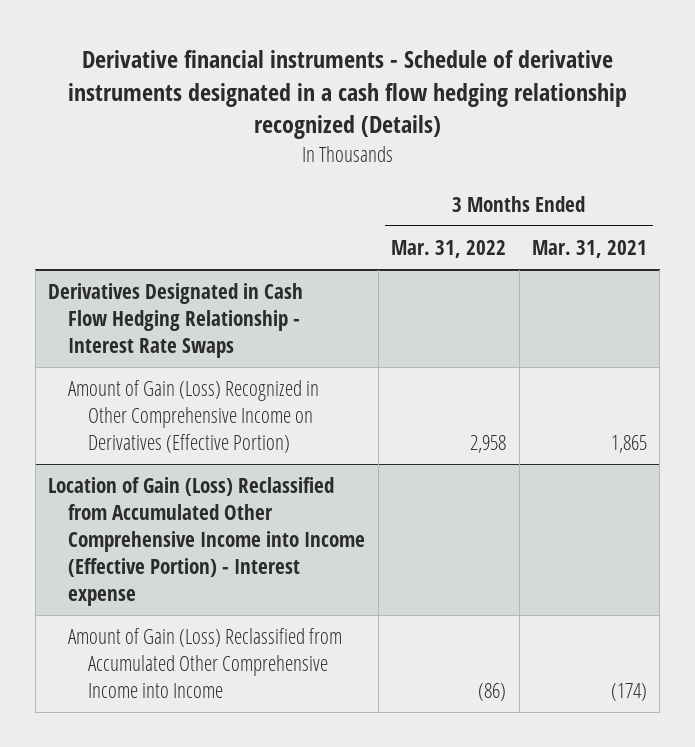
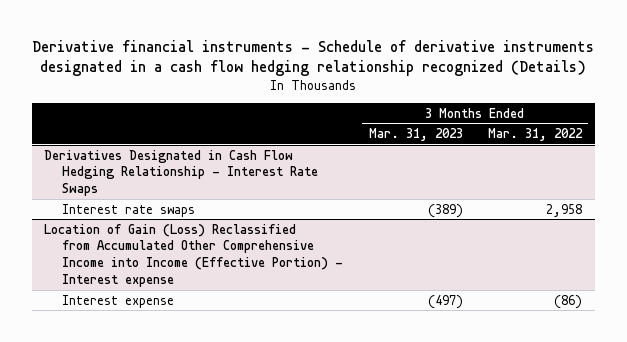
[531,240,647,259] Mar. 31, 2021 -> none
none -> [368,128,463,142] Mar. 31, 2023
[68,380,320,454] Amount of Gain (Loss) Recognized in Other Comprehensive Income on Derivatives (Effective Portion) -> [62,203,196,217] Interest rate swaps
[68,628,343,699] Amount of Gain (Loss) Reclassified from Accumulated Other Comprehensive Income into Income -> [62,294,175,308] Interest expense

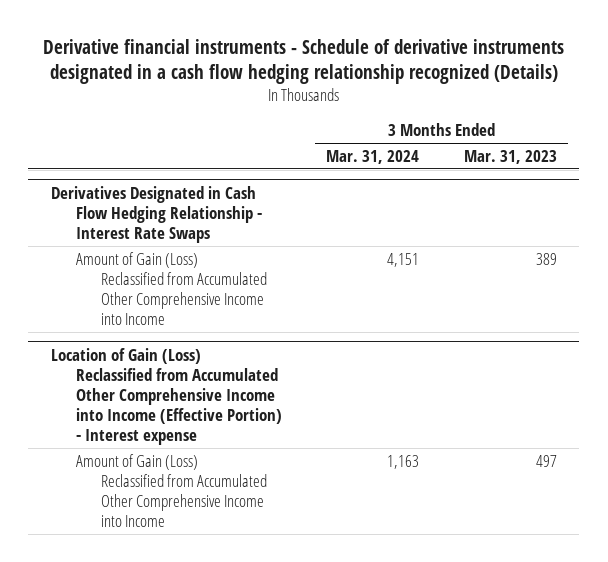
[488,128,584,142] Mar. 31, 2022 -> none
none -> [326,150,420,165] Mar. 31, 2024
[62,203,196,217] Interest rate swaps -> none
none -> [75,251,267,325] Amount of Gain (Loss) Reclassified from Accumulated Other Comprehensive Income into Income
[62,294,175,308] Interest expense -> none
none -> [75,453,267,527] Amount of Gain (Loss) Reclassified from Accumulated Other Comprehensive Income into Income

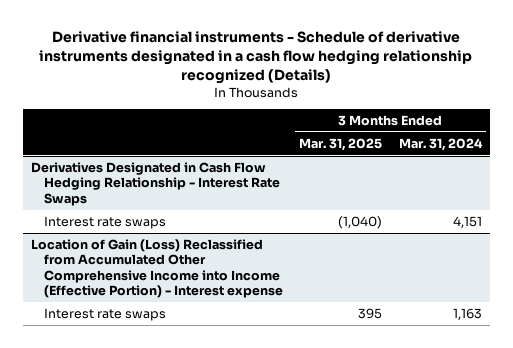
[464,150,558,165] Mar. 31, 2023 -> none
none -> [299,137,383,151] Mar. 31, 2025
[75,251,267,325] Amount of Gain (Loss) Reclassified from Accumulated Other Comprehensive Income into Income -> [44,215,167,229] Interest rate swaps
[75,453,267,527] Amount of Gain (Loss) Reclassified from Accumulated Other Comprehensive Income into Income -> [44,307,167,321] Interest rate swaps

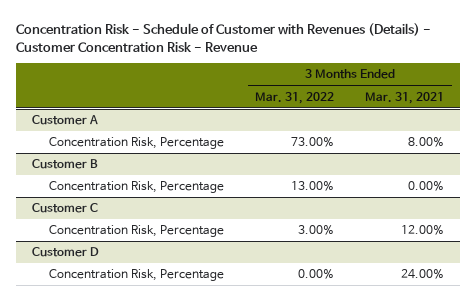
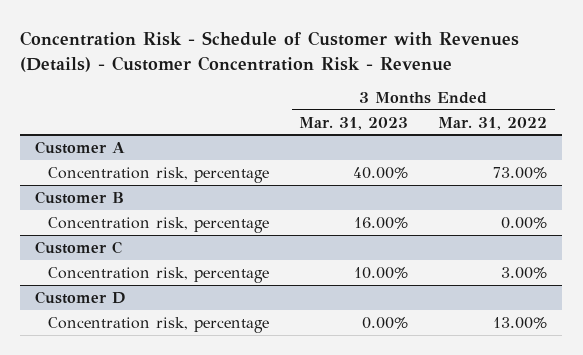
[365,91,445,104] Mar. 31, 2021 -> none
none -> [299,116,409,130] Mar. 31, 2023
[49,137,225,150] Concentration Risk, Percentage -> [48,166,270,183] Concentration risk, percentage
[49,181,225,194] Concentration Risk, Percentage -> [48,216,270,233] Concentration risk, percentage
[291,181,335,192] 13.00% -> [501,216,548,229] 0.00%
[49,225,225,238] Concentration Risk, Percentage -> [48,266,270,283] Concentration risk, percentage
[49,269,225,282] Concentration Risk, Percentage -> [48,316,270,333] Concentration risk, percentage
[298,269,335,280] 0.00% -> [493,316,548,329] 13.00%

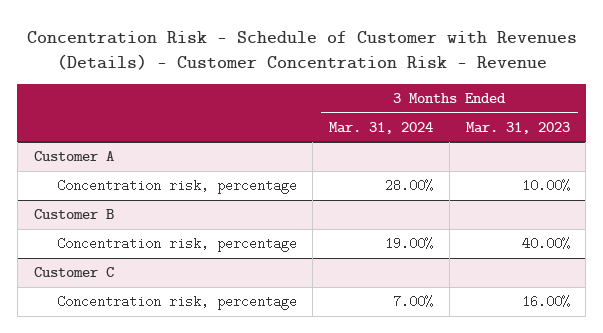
[438,116,548,130] Mar. 31, 2022 -> none
none -> [329,121,434,134] Mar. 31, 2024
[353,166,409,179] 40.00% -> [521,179,570,193] 10.00%
[354,216,409,229] 16.00% -> [521,237,570,251] 40.00%
[35,290,127,304] Customer D -> none
[48,316,270,333] Concentration risk, percentage -> none
[354,266,409,279] 10.00% -> [521,295,570,309] 16.00%

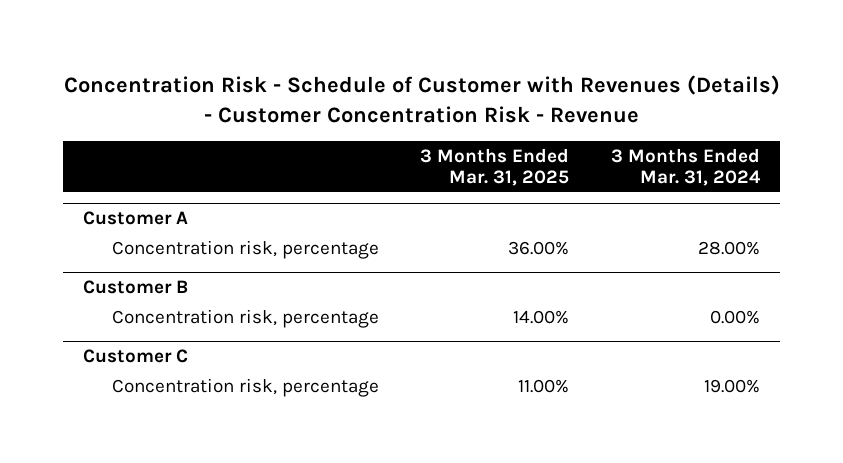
[465,121,570,134] Mar. 31, 2023 -> none
none -> [420,147,570,187] 3 Months Ended Mar. 31, 2025
[385,237,434,251] 19.00% -> [709,309,760,324] 0.00%
[393,295,434,309] 7.00% -> [703,378,760,393] 19.00%

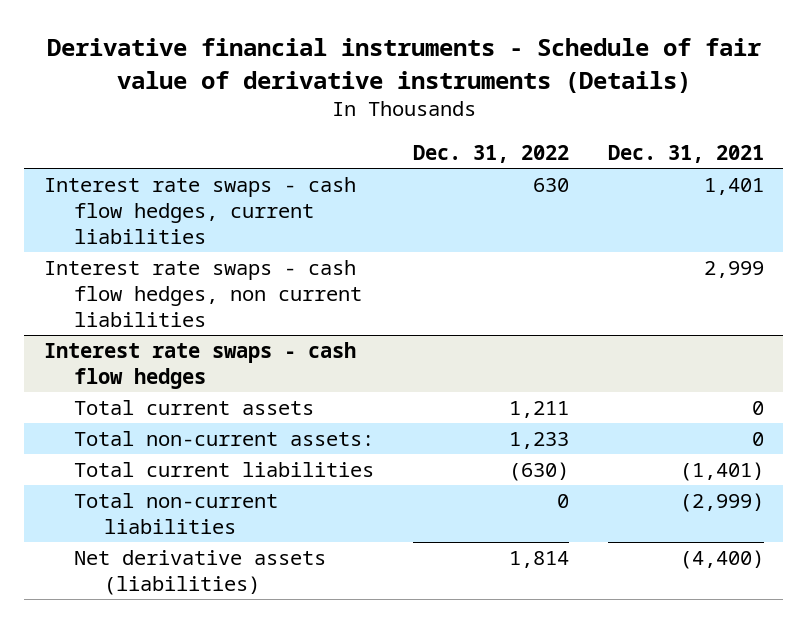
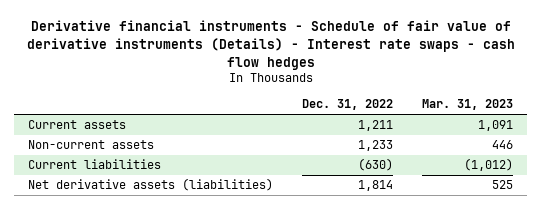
[46,38,761,93] Derivative financial instruments - Schedule of fair value of derivative instruments (Details) -> [26,20,515,70] Derivative financial instruments - Schedule of fair value of derivative instruments (Details) - Interest rate swaps - cash flow hedges
[607,145,764,164] Dec. 31, 2021 -> none
none -> [421,99,513,111] Mar. 31, 2023
[43,176,356,245] Interest rate swaps - cash flow hedges, current liabilities -> none
[43,259,362,328] Interest rate swaps - cash flow hedges, non current liabilities -> none
[43,341,356,389] Interest rate swaps - cash flow hedges -> none
[73,492,278,534] Total non-current liabilities -> none
[73,399,314,415] Total current assets -> [28,120,127,130] Current assets
[73,430,374,446] Total non-current assets: -> [28,140,155,150] Non-current assets
[73,461,374,477] Total current liabilities -> [28,159,162,170] Current liabilities

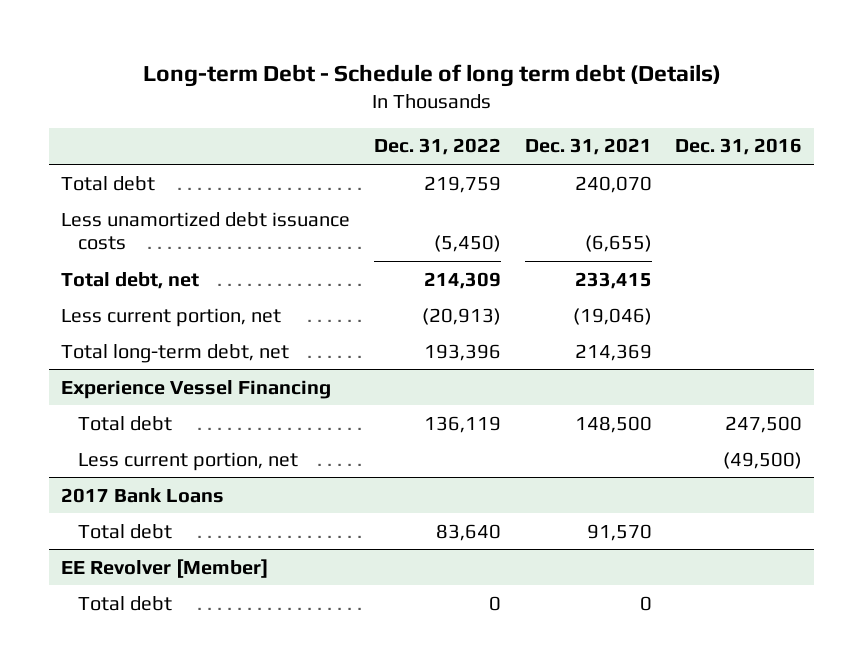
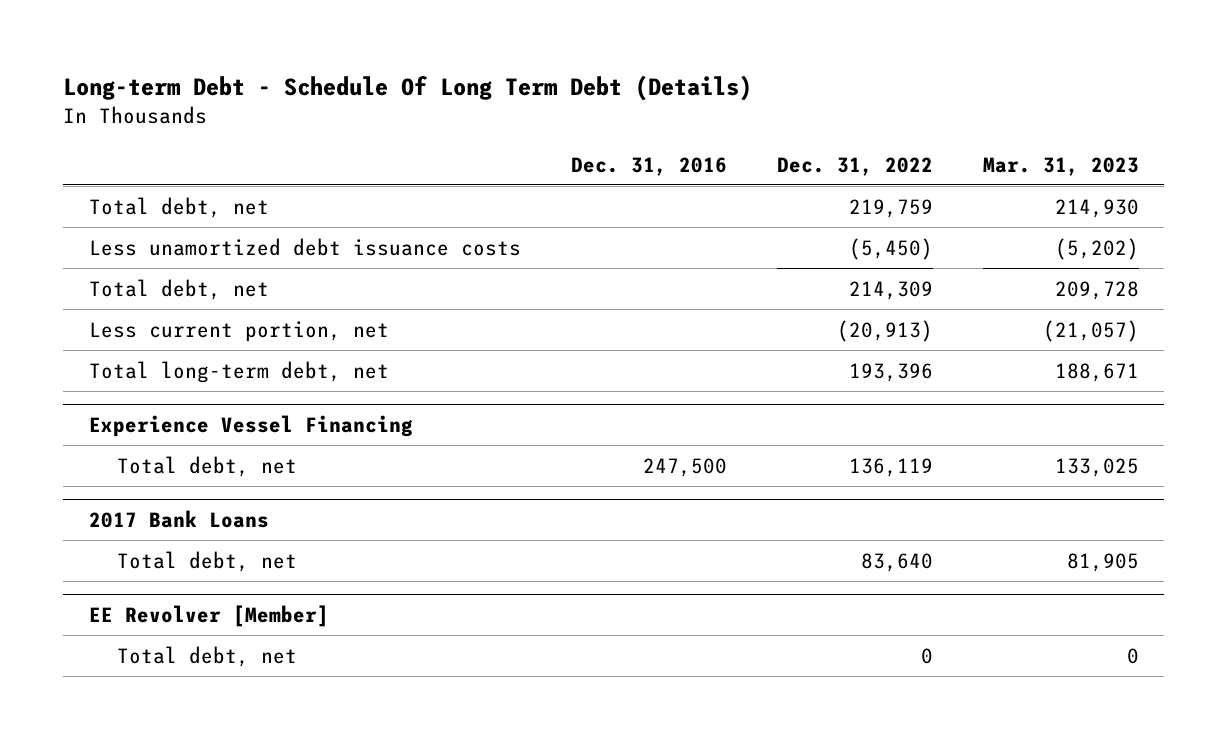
[142,63,721,87] Long-term Debt - Schedule of long term debt (Details) -> [63,75,753,102] Long-term Debt - Schedule Of Long Term Debt (Details)
[524,138,652,156] Dec. 31, 2021 -> none
none -> [983,156,1140,176] Mar. 31, 2023
[61,175,156,191] Total debt -> [88,196,269,218] Total debt, net
[77,451,298,471] Less current portion, net -> none
[77,415,172,431] Total debt -> [117,455,298,477] Total debt, net
[77,523,172,539] Total debt -> [117,550,298,572] Total debt, net
[77,595,172,611] Total debt -> [117,645,298,667] Total debt, net

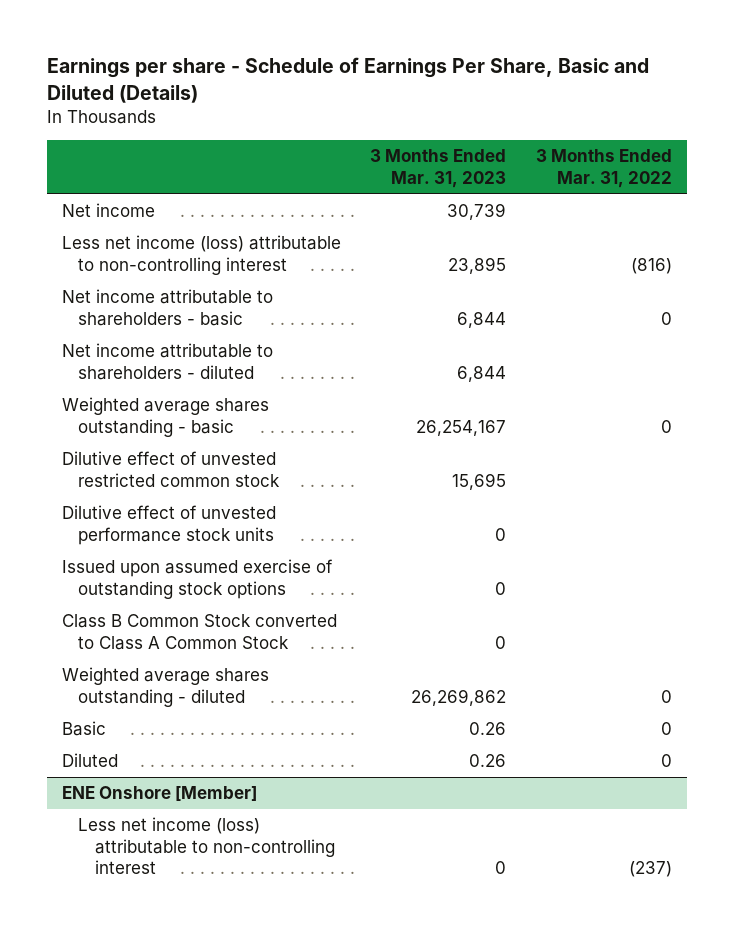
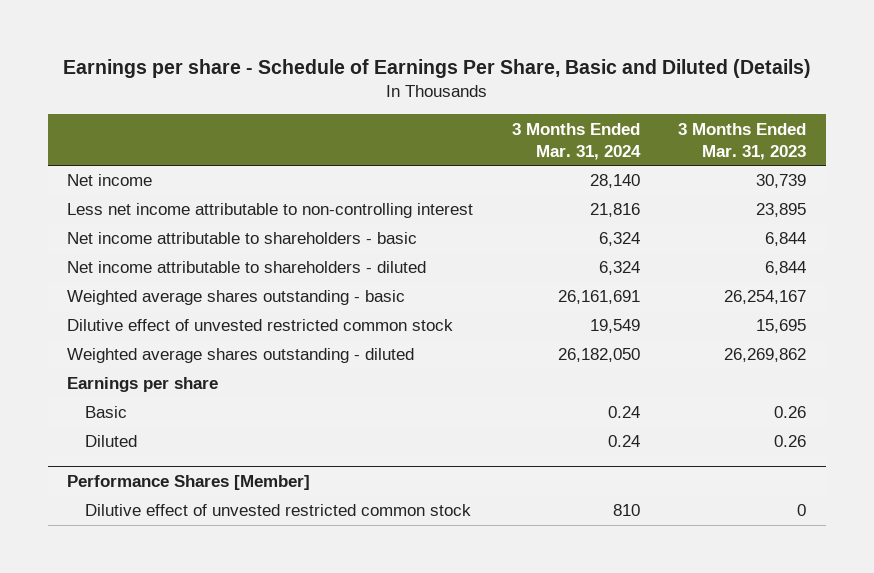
[535,149,672,188] 3 Months Ended Mar. 31, 2022 -> none
none -> [511,122,641,160] 3 Months Ended Mar. 31, 2024
[61,235,341,275] Less net income (loss) attributable to non-controlling interest -> [67,203,474,219] Less net income attributable to non-controlling interest
[61,505,276,545] Dilutive effect of unvested performance stock units -> none
[61,559,333,599] Issued upon assumed exercise of outstanding stock options -> none
[61,614,337,650] Class B Common Stock converted to Class A Common Stock -> none
none -> [67,377,219,393] Earnings per share
[61,786,257,802] ENE Onshore [Member] -> none
[78,817,336,875] Less net income (loss) attributable to non-controlling interest -> none
none -> [67,475,311,491] Performance Shares [Member]
none -> [84,504,471,517] Dilutive effect of unvested restricted common stock

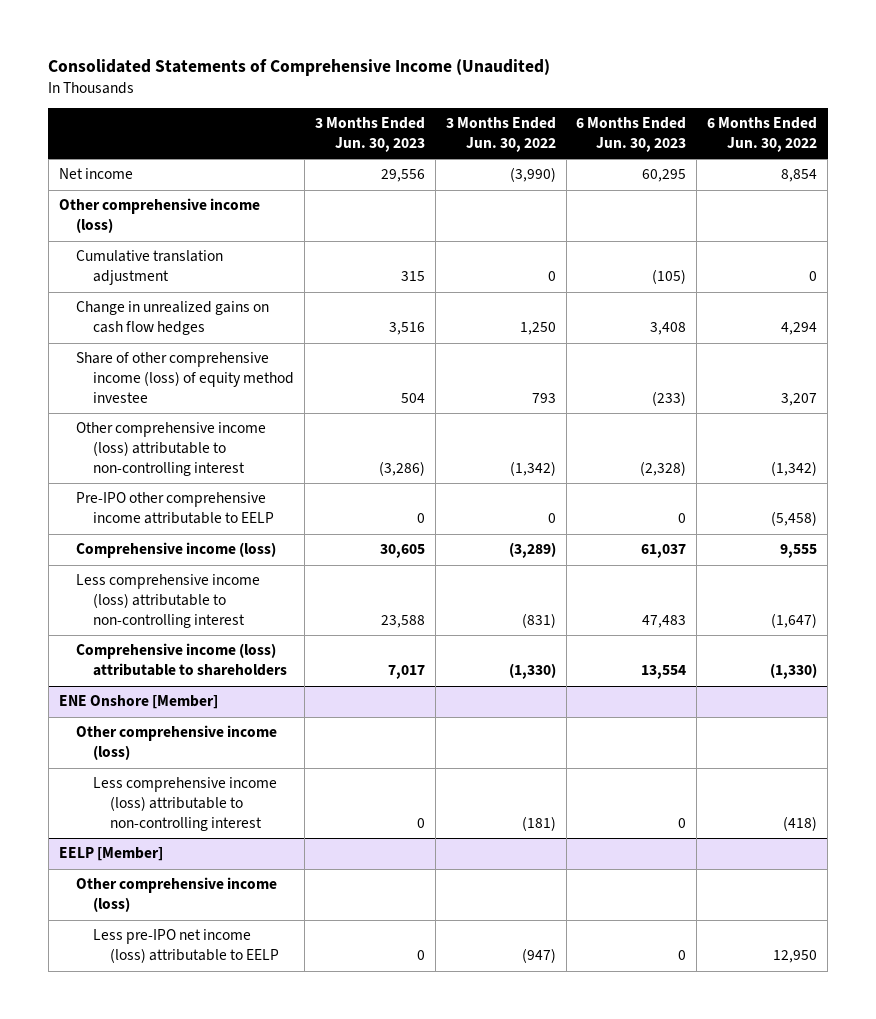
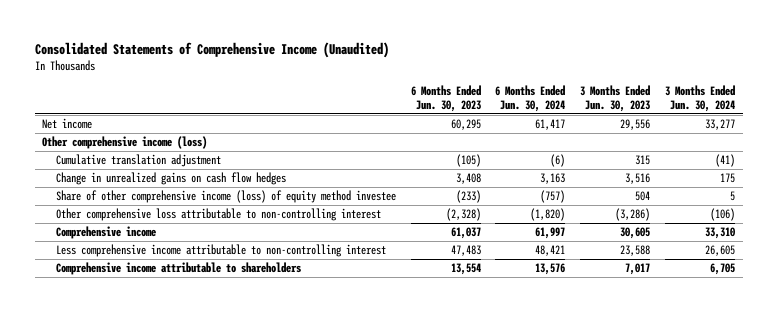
[445,117,556,153] 3 Months Ended Jun. 30, 2022 -> none
[707,117,818,153] 6 Months Ended Jun. 30, 2022 -> none
none -> [495,84,566,113] 6 Months Ended Jun. 30, 2024
none -> [665,84,736,113] 3 Months Ended Jun. 30, 2024
[75,492,274,525] Pre-IPO other comprehensive income attributable to EELP -> none
[58,695,218,710] ENE Onshore [Member] -> none
[75,725,277,761] Other comprehensive income (loss) -> none
[92,777,277,831] Less comprehensive income (loss) attributable to non-controlling interest -> none
[58,847,163,862] EELP [Member] -> none
[75,877,277,913] Other comprehensive income (loss) -> none
[92,929,280,964] Less pre-IPO net income (loss) attributable to EELP -> none
[75,422,266,476] Other comprehensive income (loss) attributable to non-controlling interest -> [55,208,381,222] Other comprehensive loss attributable to non-controlling interest
[75,542,276,559] Comprehensive income (loss) -> [55,226,156,240] Comprehensive income
[75,574,260,628] Less comprehensive income (loss) attributable to non-controlling interest -> [55,244,386,258] Less comprehensive income attributable to non-controlling interest
[75,643,287,677] Comprehensive income (loss) attributable to shareholders -> [55,262,301,276] Comprehensive income attributable to shareholders

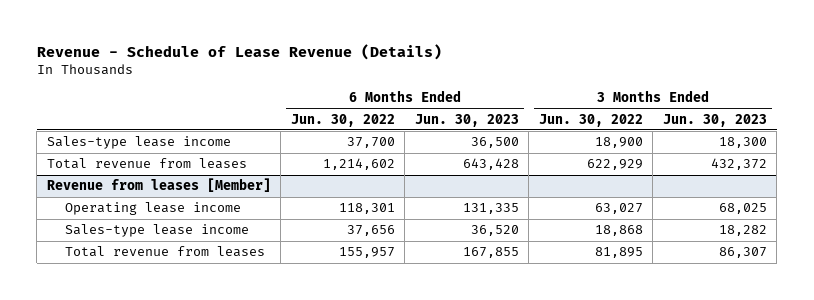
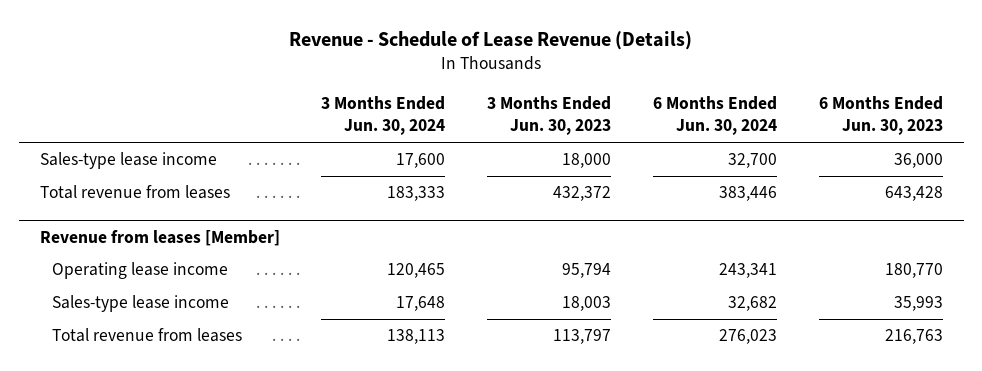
[290,113,395,127] Jun. 30, 2022 -> none
[538,113,643,127] Jun. 30, 2022 -> none
none -> [321,95,446,136] 3 Months Ended Jun. 30, 2024
none -> [652,95,777,136] 6 Months Ended Jun. 30, 2024
[470,137,519,149] 36,500 -> [893,153,943,169] 36,000
[718,137,767,149] 18,300 -> [562,153,612,169] 18,000
[462,203,519,215] 131,335 -> [884,263,943,279] 180,770
[718,203,767,215] 68,025 -> [562,263,612,279] 95,794
[470,225,519,237] 36,520 -> [893,296,943,312] 35,993
[718,225,767,237] 18,282 -> [562,296,612,312] 18,003
[462,247,519,259] 167,855 -> [884,329,943,345] 216,763
[718,247,767,259] 86,307 -> [553,329,612,345] 113,797

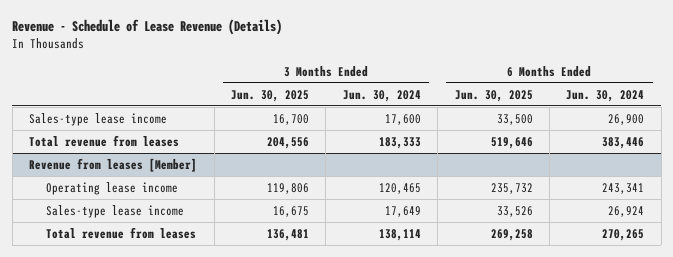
[487,95,612,136] 3 Months Ended Jun. 30, 2023 -> none
[818,95,943,136] 6 Months Ended Jun. 30, 2023 -> none
none -> [230,89,309,102] Jun. 30, 2025
none -> [454,89,533,102] Jun. 30, 2025
[727,153,777,169] 32,700 -> [608,113,645,125] 26,900
[396,296,446,312] 17,648 -> [384,205,421,217] 17,649
[727,296,777,312] 32,682 -> [608,205,645,217] 26,924
[387,329,446,345] 138,113 -> [378,228,421,241] 138,114
[718,329,777,345] 276,023 -> [602,228,645,241] 270,265

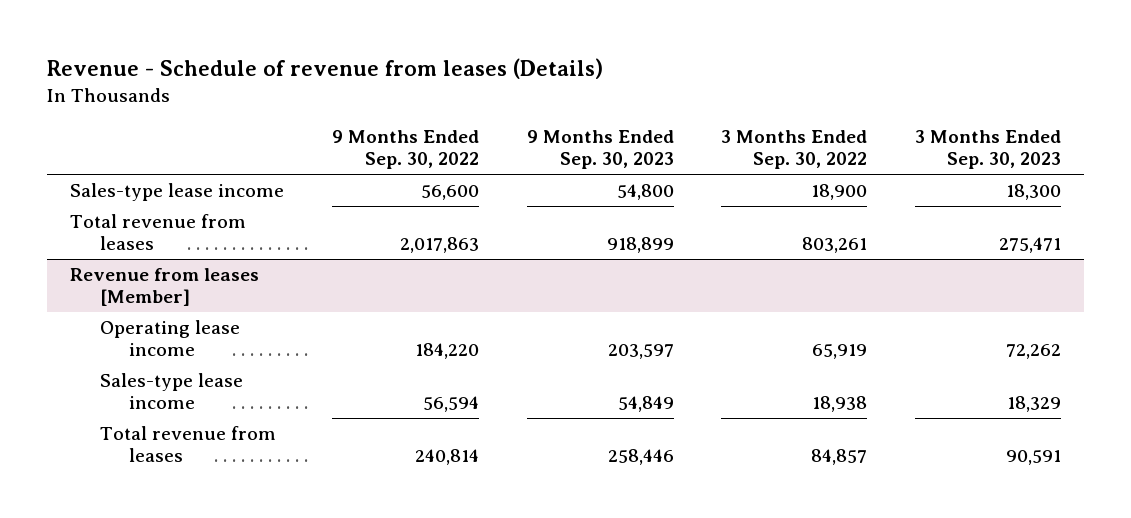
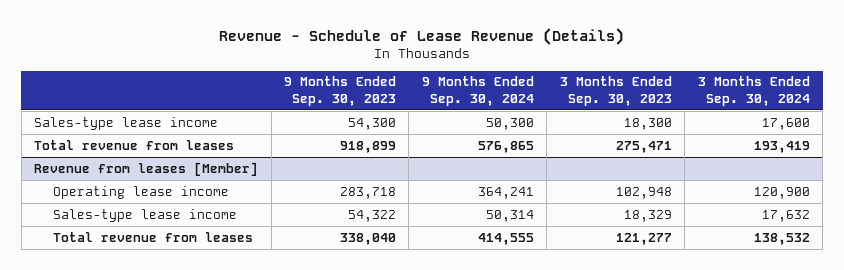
[46,58,603,80] Revenue - Schedule of revenue from leases (Details) -> [218,27,624,45] Revenue - Schedule of Lease Revenue (Details)
[331,129,479,169] 9 Months Ended Sep. 30, 2022 -> none
[721,129,868,169] 3 Months Ended Sep. 30, 2022 -> none
none -> [421,76,534,106] 9 Months Ended Sep. 30, 2024
none -> [697,76,810,106] 3 Months Ended Sep. 30, 2024
[616,184,674,201] 54,800 -> [347,117,396,130] 54,300
[607,344,674,360] 203,597 -> [339,186,396,199] 283,718
[1005,344,1061,360] 72,262 -> [615,186,672,199] 102,948
[617,396,674,413] 54,849 -> [347,209,396,222] 54,322
[607,449,674,466] 258,446 -> [339,232,396,245] 338,040
[1005,450,1061,466] 90,591 -> [615,232,672,245] 121,277

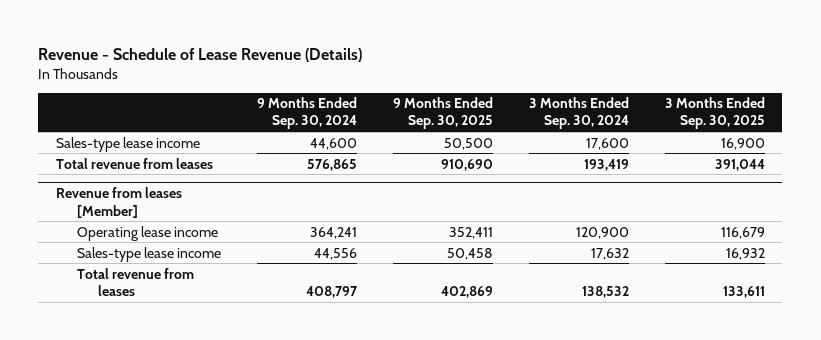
[283,76,396,106] 9 Months Ended Sep. 30, 2023 -> none
[559,76,672,106] 3 Months Ended Sep. 30, 2023 -> none
none -> [392,97,493,130] 9 Months Ended Sep. 30, 2025
none -> [664,97,765,130] 3 Months Ended Sep. 30, 2025
[485,117,534,130] 50,300 -> [310,137,358,150] 44,600
[485,209,534,222] 50,314 -> [314,247,358,260] 44,556
[477,232,534,245] 414,555 -> [306,285,359,298] 408,797

